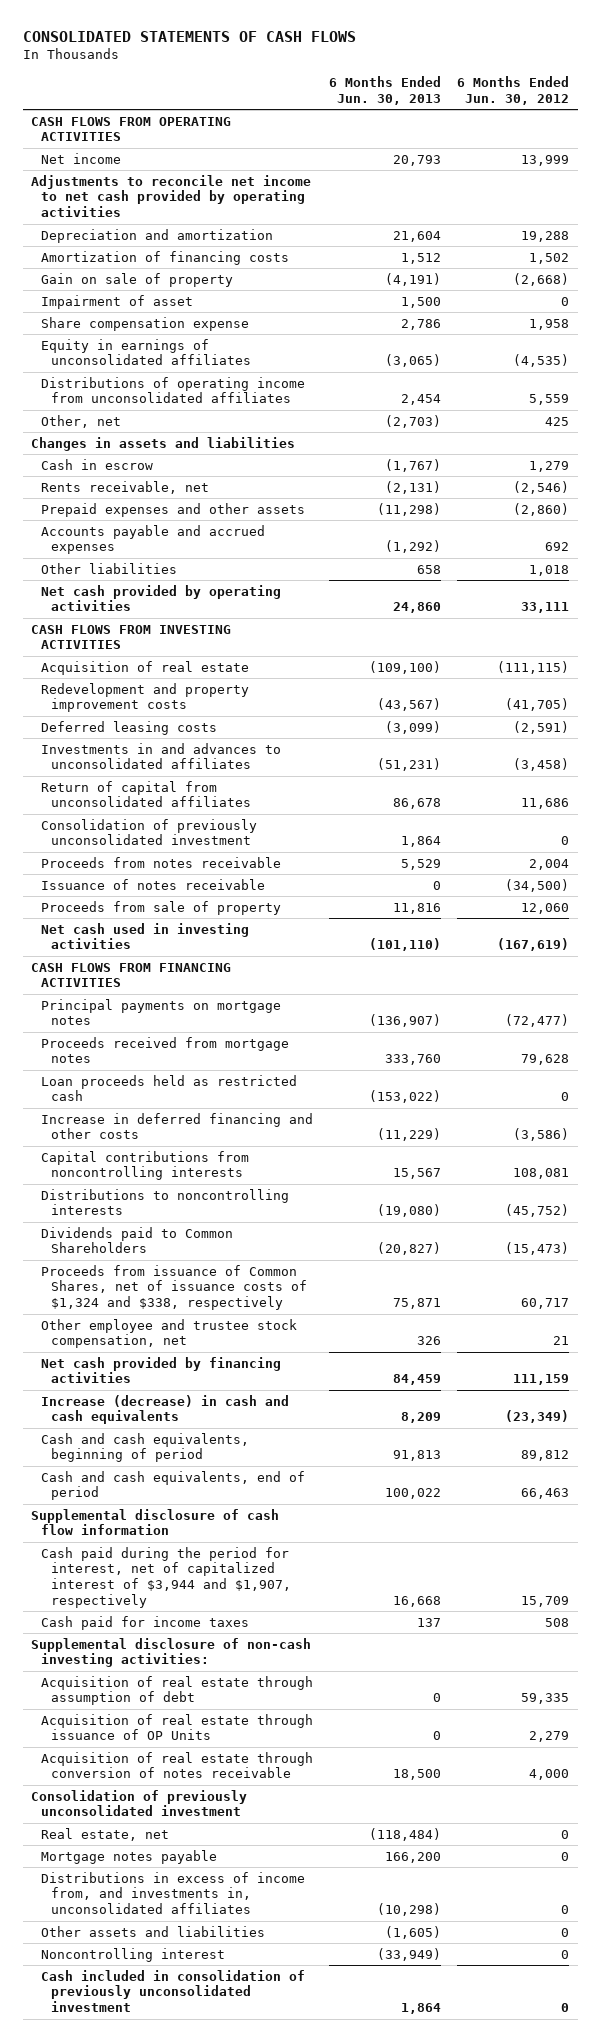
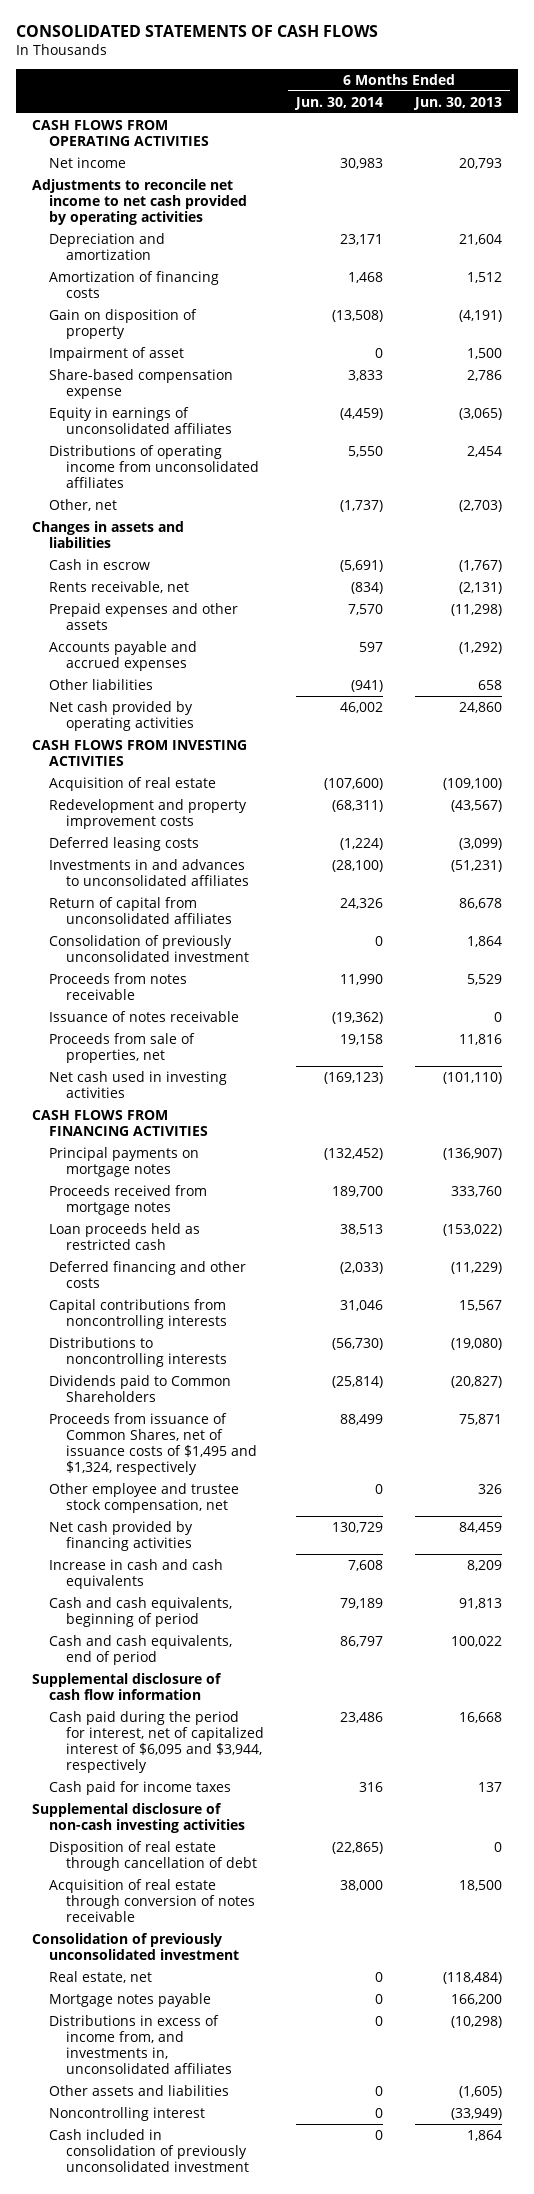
[457,76,570,105] 6 Months Ended Jun. 30, 2012 -> none
none -> [293,96,383,110] Jun. 30, 2014
[40,272,233,287] Gain on sale of property -> [48,308,197,339] Gain on disposition of property
[40,316,249,331] Share compensation expense -> [48,368,233,399] Share-based compensation expense
[40,900,281,915] Proceeds from sale of property -> [48,1032,195,1063] Proceeds from sale of properties, net
[40,1112,313,1140] Increase in deferred financing and other costs -> [48,1260,246,1288] Deferred financing and other costs
[40,1264,308,1310] Proceeds from issuance of Common Shares, net of issuance costs of $1,324 and $338, respectively -> [48,1412,257,1475] Proceeds from issuance of Common Shares, net of issuance costs of $1,495 and $1,324, respectively
[40,1394,289,1425] Increase (decrease) in cash and cash equivalents -> [48,1558,223,1589] Increase in cash and cash equivalents
[40,1546,292,1608] Cash paid during the period for interest, net of capitalized interest of $3,944 and $1,907, respectively -> [48,1710,264,1773] Cash paid during the period for interest, net of capitalized interest of $6,095 and $3,944, respectively
[40,1713,313,1741] Acquisition of real estate through issuance of OP Units -> none
[30,1637,311,1668] Supplemental disclosure of non-cash investing activities: -> [31,1802,245,1833] Supplemental disclosure of non-cash investing activities
[40,1675,313,1706] Acquisition of real estate through assumption of debt -> [48,1840,257,1871] Disposition of real estate through cancellation of debt

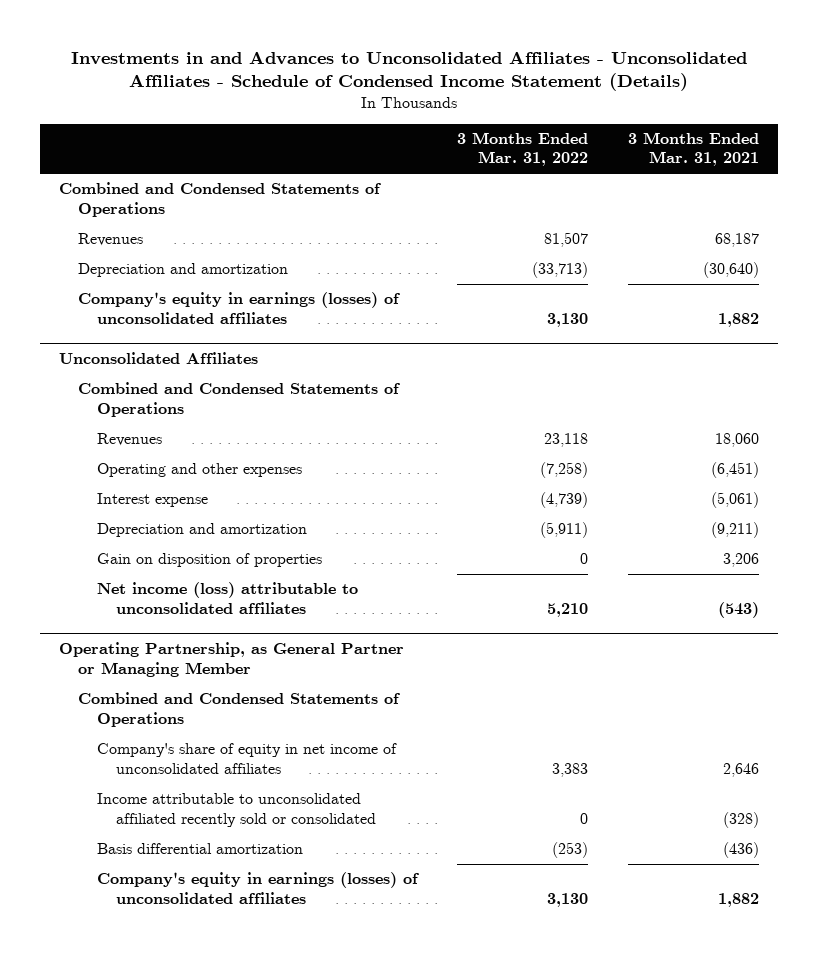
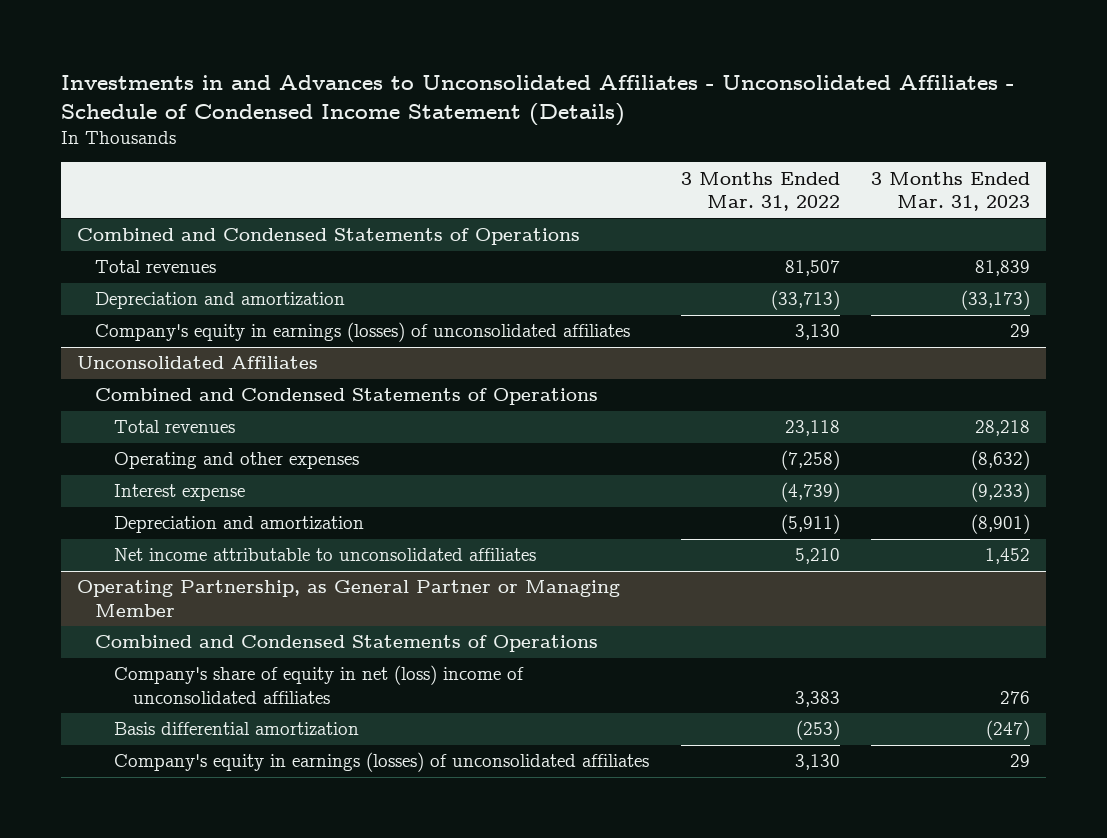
[627,131,759,167] 3 Months Ended Mar. 31, 2021 -> none
none -> [871,171,1031,212] 3 Months Ended Mar. 31, 2023
[78,233,144,247] Revenues -> [95,260,217,274] Total revenues
[97,433,163,447] Revenues -> [114,420,236,434] Total revenues
[97,553,323,568] Gain on disposition of properties -> none
[97,582,359,614] Net income (loss) attributable to unconsolidated affiliates -> [114,548,537,562] Net income attributable to unconsolidated affiliates
[97,793,377,827] Income attributable to unconsolidated affiliated recently sold or consolidated -> none
[97,743,398,774] Company's share of equity in net income of unconsolidated affiliates -> [114,665,525,704] Company's share of equity in net (loss) income of unconsolidated affiliates

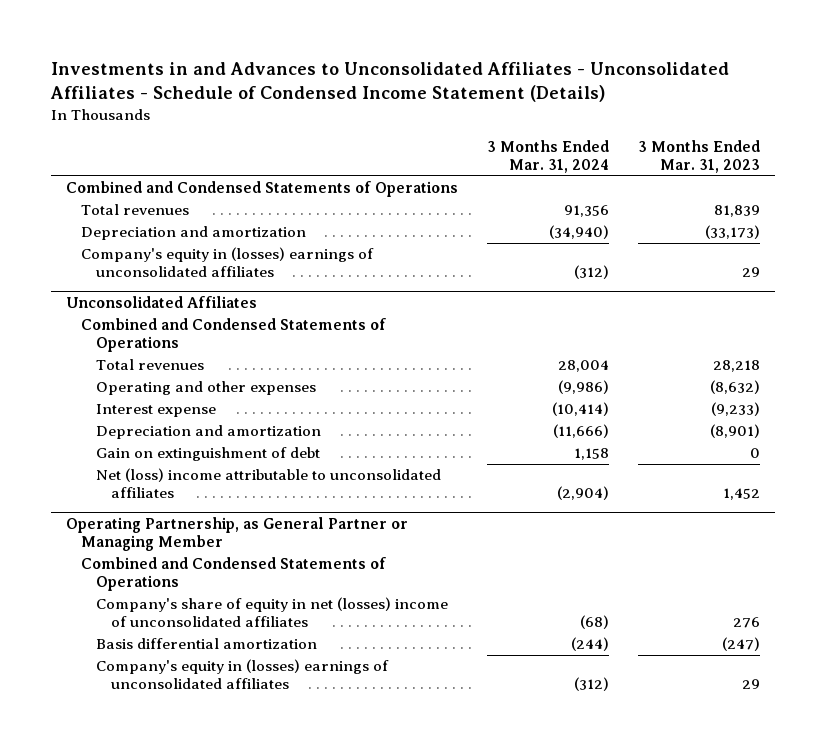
[680,171,840,212] 3 Months Ended Mar. 31, 2022 -> none
none -> [487,139,610,173] 3 Months Ended Mar. 31, 2024
[95,322,631,343] Company's equity in earnings (losses) of unconsolidated affiliates -> [80,247,374,278] Company's equity in (losses) earnings of unconsolidated affiliates
none -> [95,447,320,462] Gain on extinguishment of debt
[114,548,537,562] Net income attributable to unconsolidated affiliates -> [95,468,441,499] Net (loss) income attributable to unconsolidated affiliates
[114,665,525,704] Company's share of equity in net (loss) income of unconsolidated affiliates -> [95,597,448,628] Company's share of equity in net (losses) income of unconsolidated affiliates
[114,752,650,773] Company's equity in earnings (losses) of unconsolidated affiliates -> [95,659,389,690] Company's equity in (losses) earnings of unconsolidated affiliates

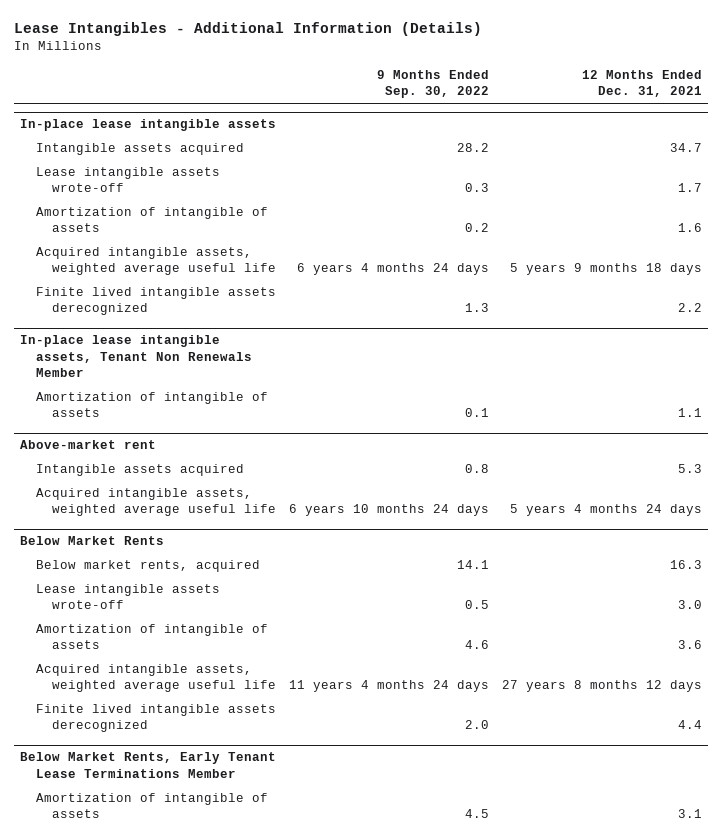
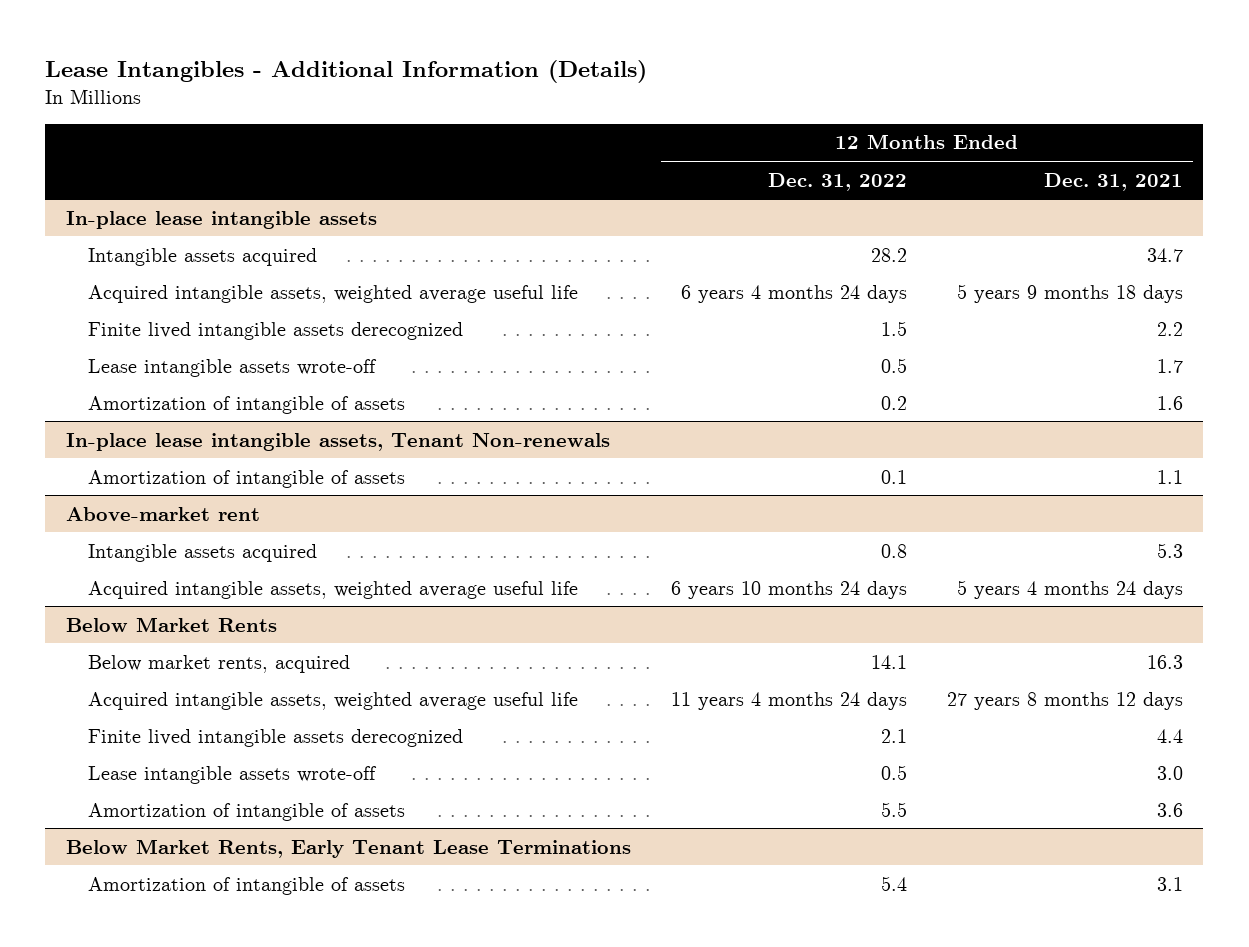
[377,70,490,99] 9 Months Ended Sep. 30, 2022 -> none
none -> [767,172,907,191] Dec. 31, 2022
[36,167,221,193] Lease intangible assets wrote-off -> [87,358,377,377] Lease intangible assets wrote-off
[36,207,269,233] Amortization of intangible of assets -> [87,395,405,414] Amortization of intangible of assets
[20,335,253,377] In-place lease intangible assets, Tenant Non Renewals Member -> [65,432,610,451] In-place lease intangible assets, Tenant Non-renewals
[36,584,221,610] Lease intangible assets wrote-off -> [87,765,377,784] Lease intangible assets wrote-off
[36,624,269,650] Amortization of intangible of assets -> [87,802,405,821] Amortization of intangible of assets
[20,752,277,778] Below Market Rents, Early Tenant Lease Terminations Member -> [65,838,631,858] Below Market Rents, Early Tenant Lease Terminations

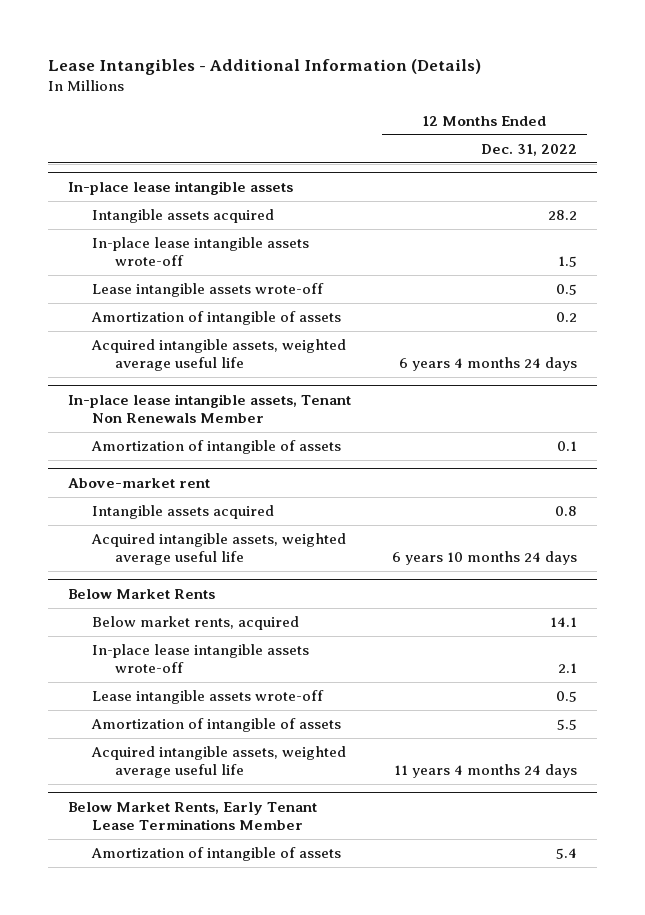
[1044,172,1184,191] Dec. 31, 2021 -> none
[87,321,463,340] Finite lived intangible assets derecognized -> none
none -> [91,237,309,267] In-place lease intangible assets wrote-off
[87,284,578,303] Acquired intangible assets, weighted average useful life -> [90,339,346,372] Acquired intangible assets, weighted average useful life
[65,432,610,451] In-place lease intangible assets, Tenant Non-renewals -> [68,394,352,424] In-place lease intangible assets, Tenant Non Renewals Member
[87,728,463,747] Finite lived intangible assets derecognized -> none
none -> [91,644,309,674] In-place lease intangible assets wrote-off
[87,691,578,710] Acquired intangible assets, weighted average useful life -> [90,746,346,779] Acquired intangible assets, weighted average useful life
[65,838,631,858] Below Market Rents, Early Tenant Lease Terminations -> [68,802,318,831] Below Market Rents, Early Tenant Lease Terminations Member

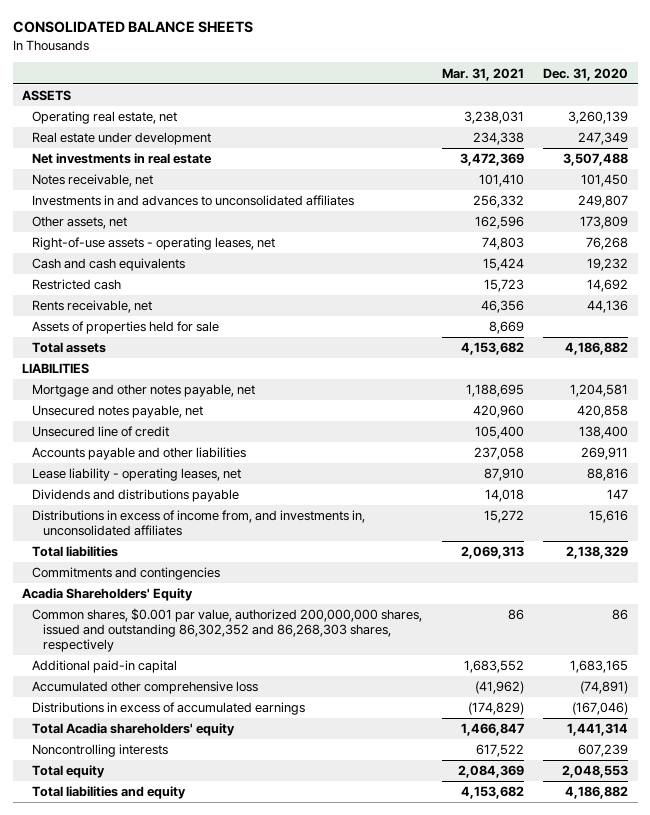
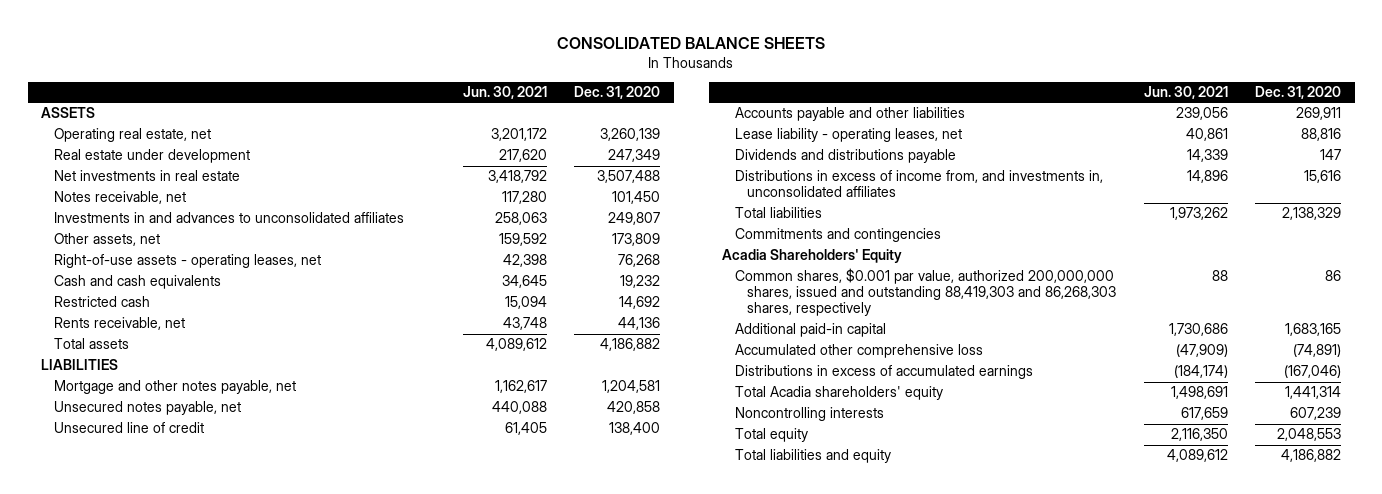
[441,67,524,81] Mar. 31, 2021 -> none
none -> [462,86,547,100] Jun. 30, 2021
[32,321,220,335] Assets of properties held for sale -> none
[32,608,423,652] Common shares, $0.001 par value, authorized 200,000,000 shares, issued and outstanding 86,302,352 and 86,268,303 shares, respectively -> [734,268,1117,317] Common shares, $0.001 par value, authorized 200,000,000 shares, issued and outstanding 88,419,303 and 86,268,303 shares, respectively

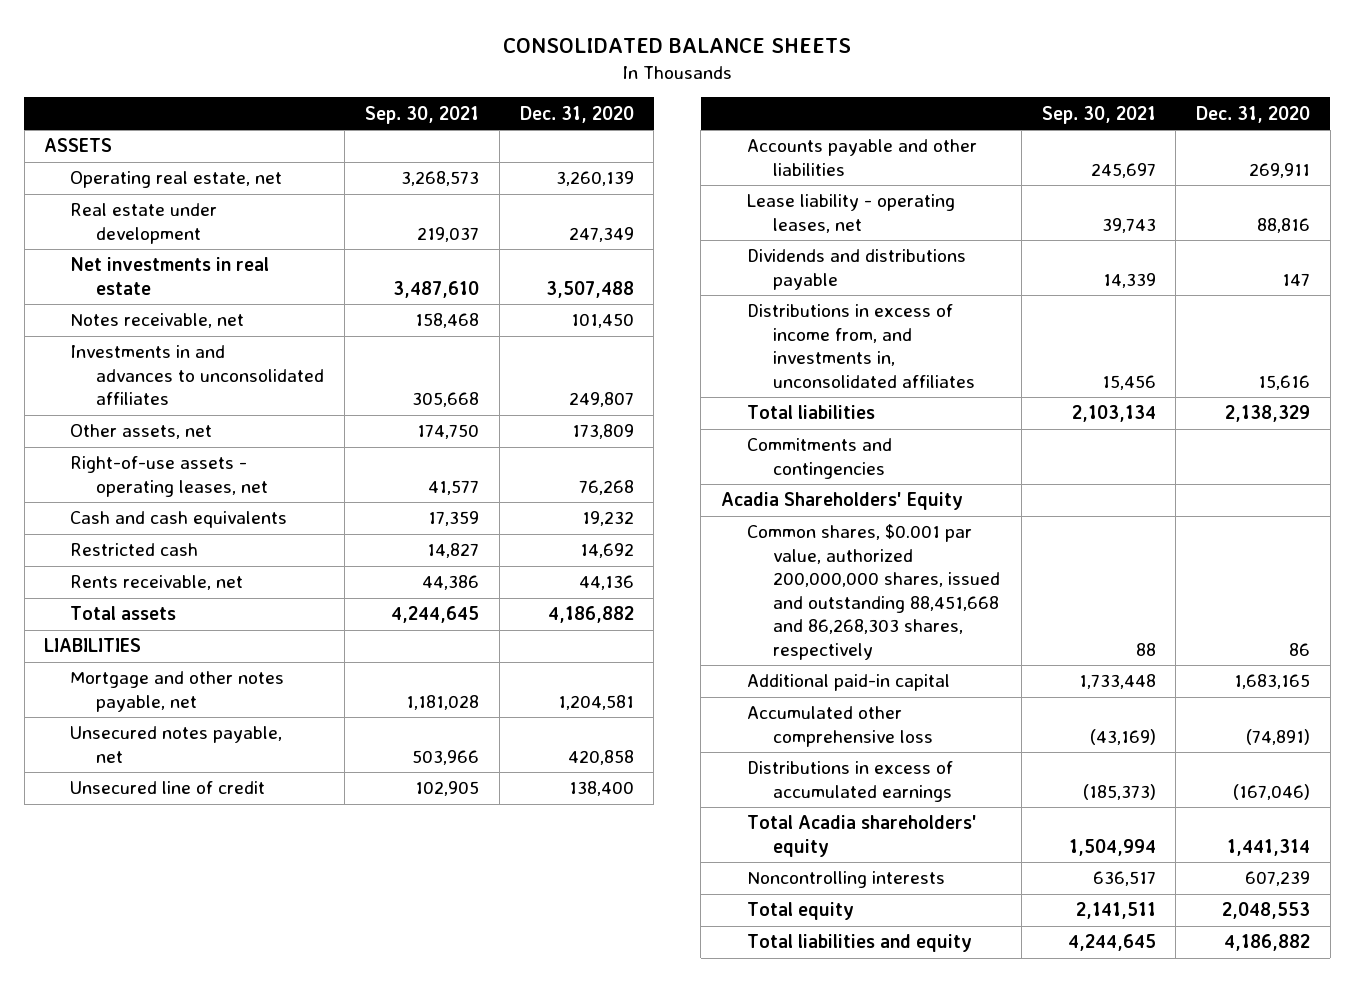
[462,86,547,100] Jun. 30, 2021 -> none
none -> [365,105,480,124] Sep. 30, 2021
[734,268,1117,317] Common shares, $0.001 par value, authorized 200,000,000 shares, issued and outstanding 88,419,303 and 86,268,303 shares, respectively -> [747,524,1001,660] Common shares, $0.001 par value, authorized 200,000,000 shares, issued and outstanding 88,451,668 and 86,268,303 shares, respectively

